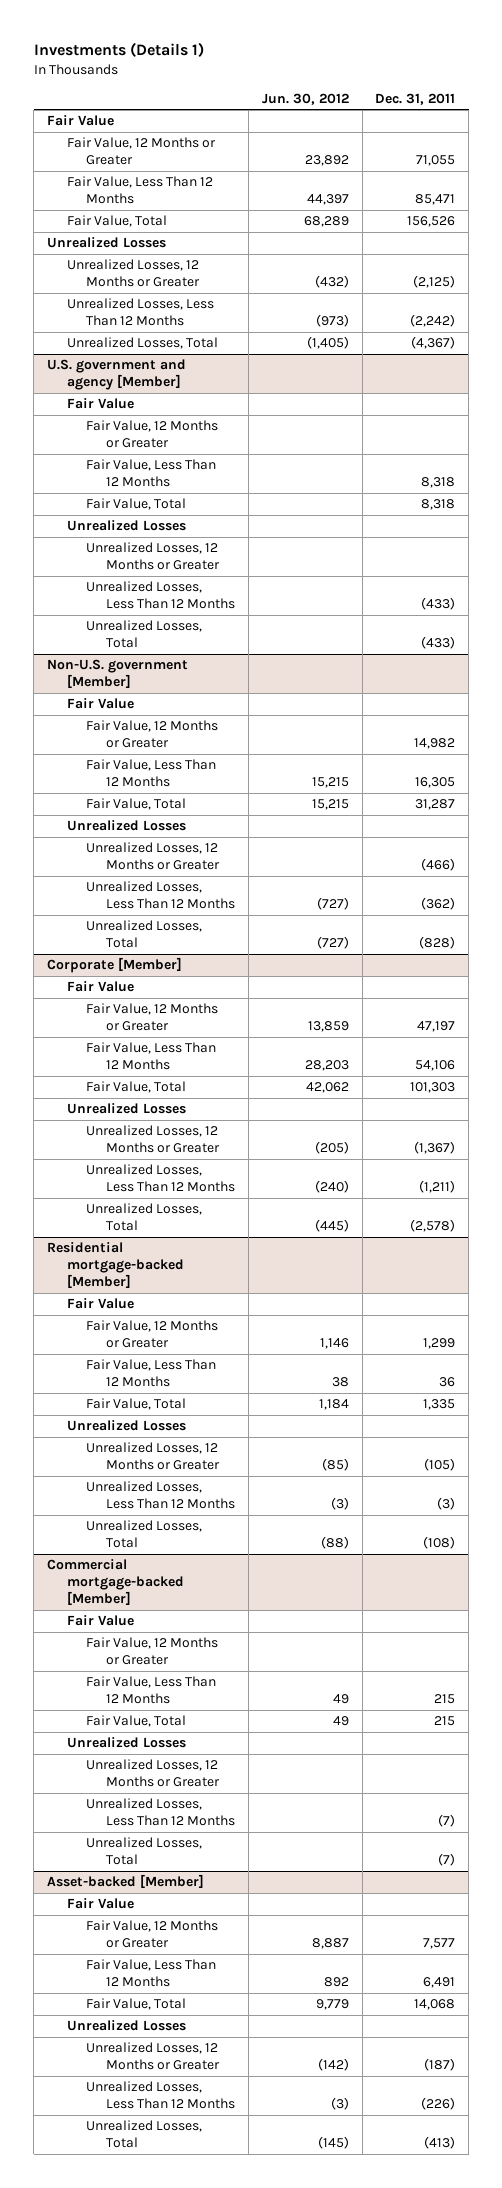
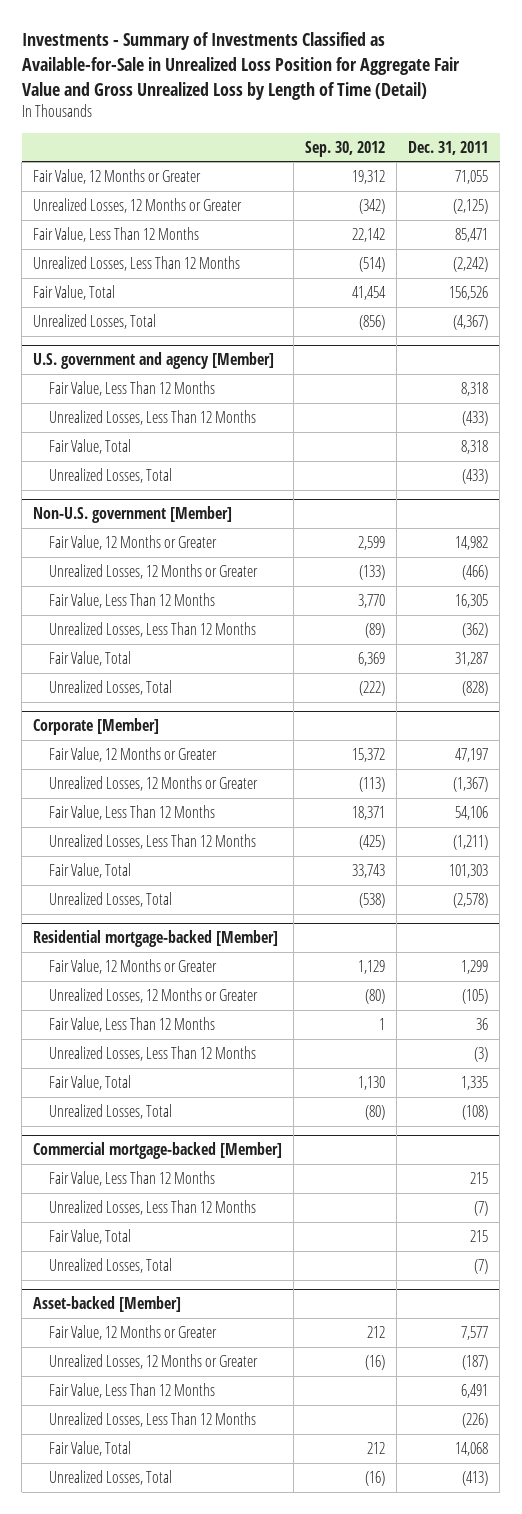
[33,42,204,58] Investments (Details 1) -> [21,32,460,100] Investments - Summary of Investments Classified as Available-for-Sale in Unrealized Loss Position for Aggregate Fair Value and Gross Unrealized Loss by Length of Time (Detail)
[261,92,349,105] Jun. 30, 2012 -> none
none -> [305,140,386,157] Sep. 30, 2012
[46,115,114,127] Fair Value -> none
[46,237,166,249] Unrealized Losses -> none
[66,176,213,205] Fair Value, Less Than 12 Months -> [33,226,200,242] Fair Value, Less Than 12 Months
[66,215,167,228] Fair Value, Total -> [33,284,116,300] Fair Value, Total
[66,398,134,410] Fair Value -> none
[86,420,219,449] Fair Value, 12 Months or Greater -> none
[66,520,186,532] Unrealized Losses -> none
[86,542,221,571] Unrealized Losses, 12 Months or Greater -> none
[86,498,187,511] Fair Value, Total -> [48,438,131,454] Fair Value, Total
[66,698,134,710] Fair Value -> none
[66,820,186,832] Unrealized Losses -> none
[86,759,217,788] Fair Value, Less Than 12 Months -> [48,592,215,608] Fair Value, Less Than 12 Months
[86,798,187,811] Fair Value, Total -> [48,650,131,666] Fair Value, Total
[66,981,134,993] Fair Value -> none
[66,1103,186,1115] Unrealized Losses -> none
[86,1042,217,1071] Fair Value, Less Than 12 Months -> [48,804,215,820] Fair Value, Less Than 12 Months
[86,1081,187,1094] Fair Value, Total -> [48,862,131,878] Fair Value, Total
[66,1298,134,1310] Fair Value -> none
[66,1420,186,1432] Unrealized Losses -> none
[86,1359,217,1388] Fair Value, Less Than 12 Months -> [48,1016,215,1032] Fair Value, Less Than 12 Months
[86,1398,187,1411] Fair Value, Total -> [48,1074,131,1090] Fair Value, Total
[66,1615,134,1627] Fair Value -> none
[86,1637,219,1666] Fair Value, 12 Months or Greater -> none
[66,1737,186,1749] Unrealized Losses -> none
[86,1759,221,1788] Unrealized Losses, 12 Months or Greater -> none
[86,1715,187,1728] Fair Value, Total -> [48,1228,131,1244] Fair Value, Total
[66,1898,134,1910] Fair Value -> none
[66,2020,186,2032] Unrealized Losses -> none
[86,1959,217,1988] Fair Value, Less Than 12 Months -> [48,1382,215,1398] Fair Value, Less Than 12 Months
[86,1998,187,2011] Fair Value, Total -> [48,1440,131,1456] Fair Value, Total

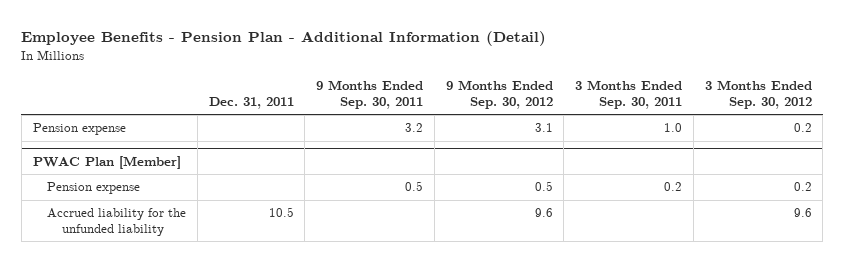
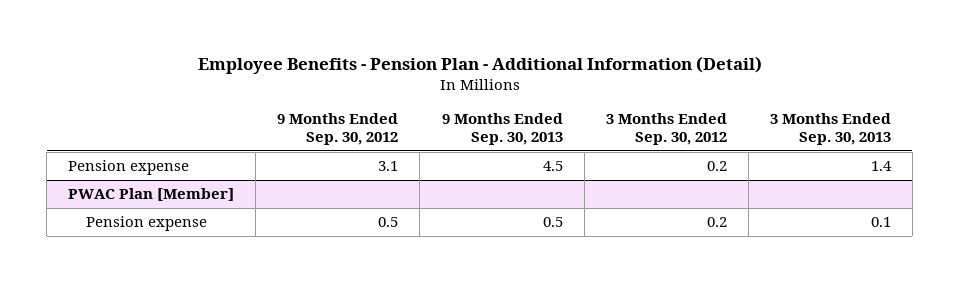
[208,96,294,109] Dec. 31, 2011 -> none
[316,80,424,109] 9 Months Ended Sep. 30, 2011 -> none
[575,80,683,109] 3 Months Ended Sep. 30, 2011 -> none
none -> [441,112,563,146] 9 Months Ended Sep. 30, 2013
none -> [769,112,891,146] 3 Months Ended Sep. 30, 2013
[47,208,187,236] Accrued liability for the unfunded liability -> none

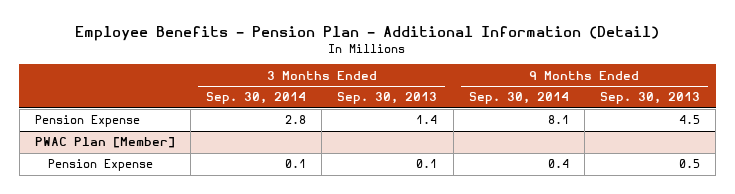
[277,112,399,146] 9 Months Ended Sep. 30, 2012 -> none
[605,112,727,146] 3 Months Ended Sep. 30, 2012 -> none
none -> [206,92,307,105] Sep. 30, 2014
none -> [468,92,569,105] Sep. 30, 2014
[68,160,190,176] Pension expense -> [34,115,140,128] Pension Expense
[85,216,207,232] Pension expense -> [47,159,153,172] Pension Expense

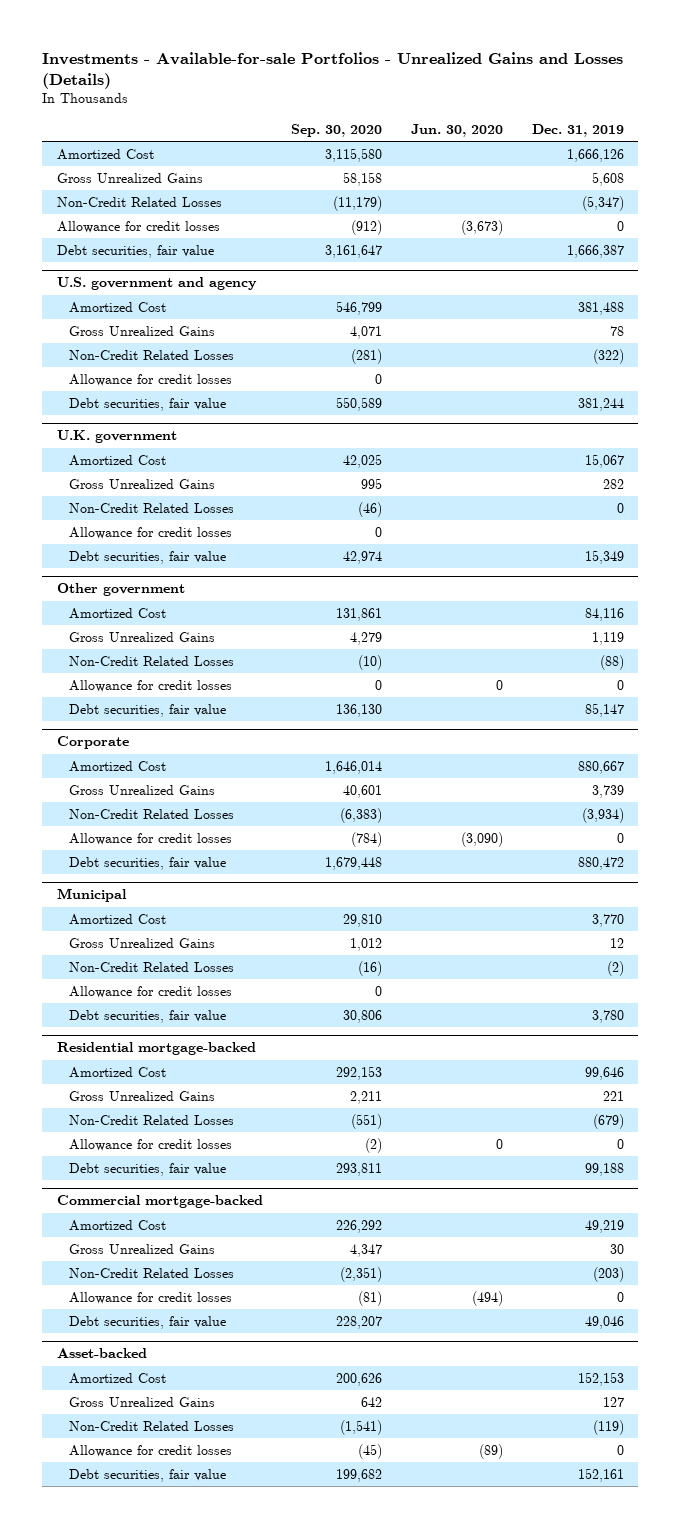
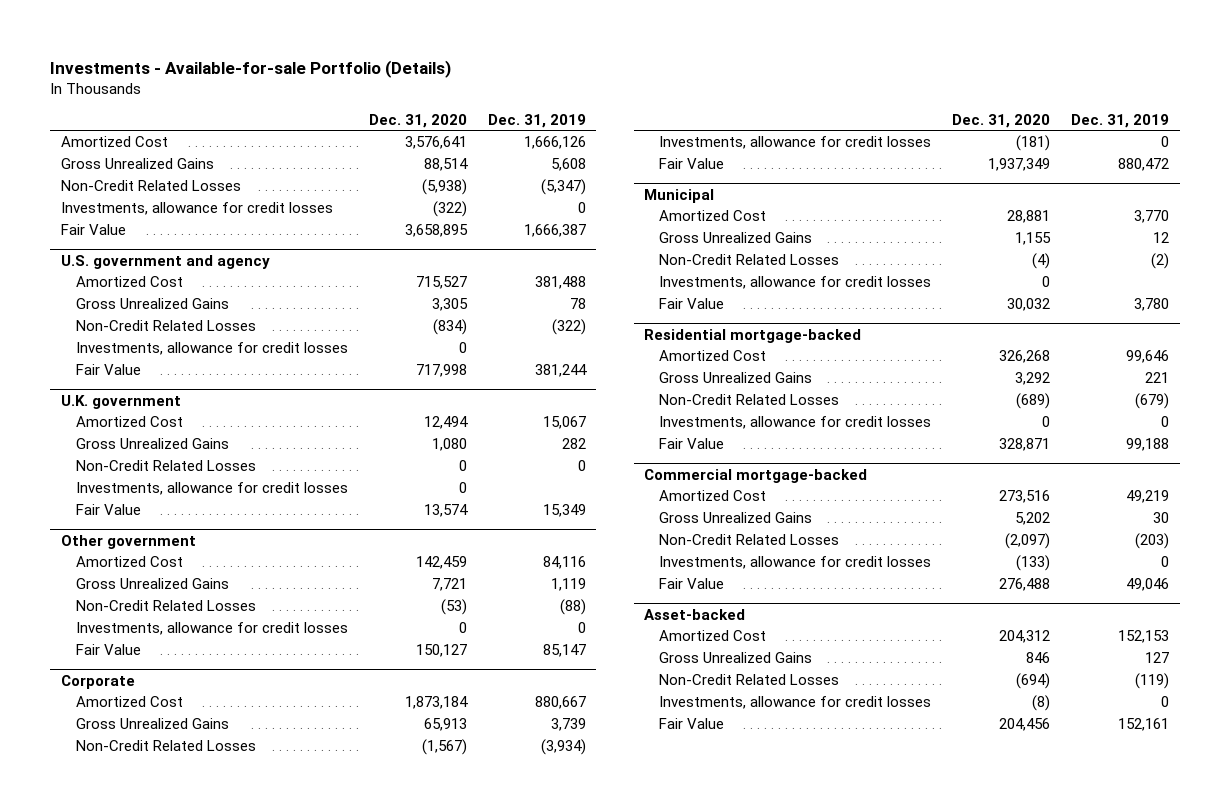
[42,51,624,89] Investments - Available-for-sale Portfolios - Unrealized Gains and Losses (Details) -> [50,59,452,78] Investments - Available-for-sale Portfolio (Details)
[291,123,383,137] Sep. 30, 2020 -> none
[411,123,504,137] Jun. 30, 2020 -> none
none -> [369,113,468,128] Dec. 31, 2020
[56,220,220,233] Allowance for credit losses -> [60,202,333,216] Investments, allowance for credit losses
[56,244,214,258] Debt securities, fair value -> [60,224,126,236] Fair Value
[69,373,233,386] Allowance for credit losses -> [76,342,349,356] Investments, allowance for credit losses
[69,397,227,411] Debt securities, fair value -> [76,364,142,376] Fair Value
[69,526,233,539] Allowance for credit losses -> [76,482,349,496] Investments, allowance for credit losses
[69,550,227,564] Debt securities, fair value -> [76,504,142,516] Fair Value
[69,679,233,692] Allowance for credit losses -> [76,622,349,636] Investments, allowance for credit losses
[69,703,227,717] Debt securities, fair value -> [76,644,142,656] Fair Value
[69,832,233,845] Allowance for credit losses -> [659,136,932,150] Investments, allowance for credit losses
[69,856,227,870] Debt securities, fair value -> [659,158,725,170] Fair Value
[69,985,233,998] Allowance for credit losses -> [659,276,932,290] Investments, allowance for credit losses
[69,1009,227,1023] Debt securities, fair value -> [659,298,725,310] Fair Value
[69,1138,233,1151] Allowance for credit losses -> [659,416,932,430] Investments, allowance for credit losses
[69,1162,227,1176] Debt securities, fair value -> [659,438,725,450] Fair Value
[69,1291,233,1304] Allowance for credit losses -> [659,556,932,570] Investments, allowance for credit losses
[69,1315,227,1329] Debt securities, fair value -> [659,578,725,590] Fair Value
[69,1444,233,1457] Allowance for credit losses -> [659,696,932,710] Investments, allowance for credit losses
[69,1468,227,1482] Debt securities, fair value -> [659,718,725,730] Fair Value

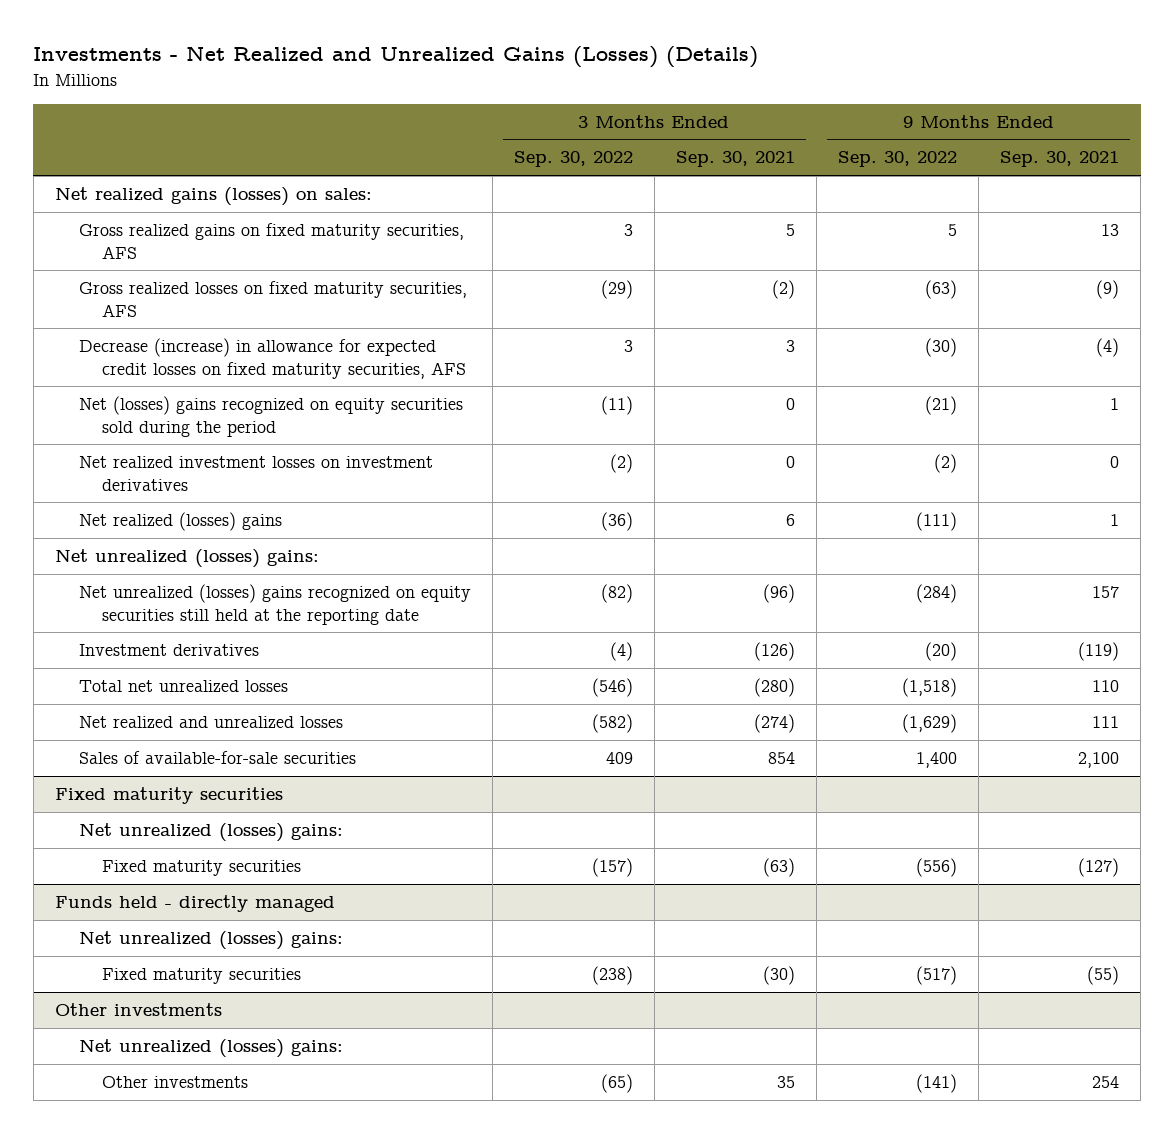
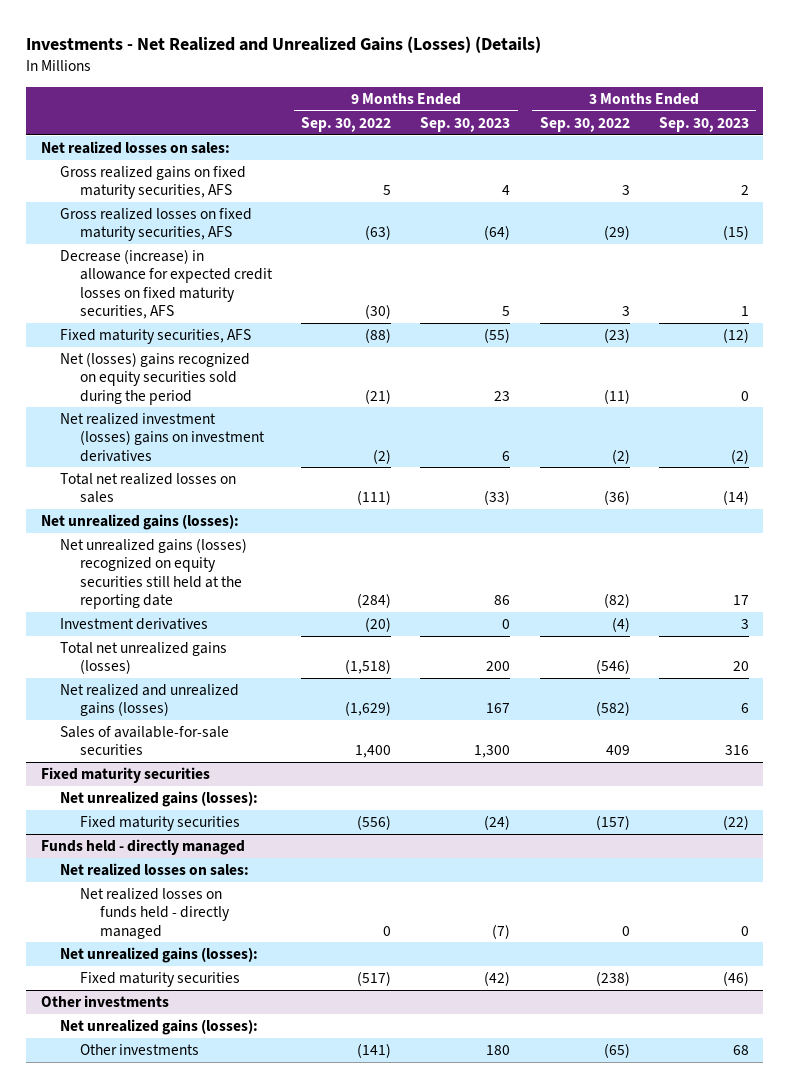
[675,151,795,168] Sep. 30, 2021 -> none
[1000,151,1120,168] Sep. 30, 2021 -> none
none -> [420,117,511,133] Sep. 30, 2023
none -> [658,117,749,133] Sep. 30, 2023
[55,187,373,207] Net realized gains (losses) on sales: -> [40,141,230,155] Net realized losses on sales:
none -> [60,329,252,345] Fixed maturity securities, AFS
[78,456,433,491] Net realized investment losses on investment derivatives -> [60,413,265,462] Net realized investment (losses) gains on investment derivatives
[78,512,282,532] Net realized (losses) gains -> [60,473,237,504] Total net realized losses on sales
[55,549,320,569] Net unrealized (losses) gains: -> [40,514,239,531] Net unrealized gains (losses):
[78,584,471,625] Net unrealized (losses) gains recognized on equity securities still held at the reporting date -> [60,538,248,609] Net unrealized gains (losses) recognized on equity securities still held at the reporting date
[78,680,288,693] Total net unrealized losses -> [60,642,228,675] Total net unrealized gains (losses)
[78,716,343,729] Net realized and unrealized losses -> [60,684,240,717] Net realized and unrealized gains (losses)
[78,823,343,843] Net unrealized (losses) gains: -> [60,791,259,808] Net unrealized gains (losses):
none -> [60,863,250,877] Net realized losses on sales:
none -> [79,888,230,939] Net realized losses on funds held - directly managed
[78,931,343,951] Net unrealized (losses) gains: -> [60,947,259,964] Net unrealized gains (losses):
[78,1039,343,1059] Net unrealized (losses) gains: -> [60,1019,259,1036] Net unrealized gains (losses):

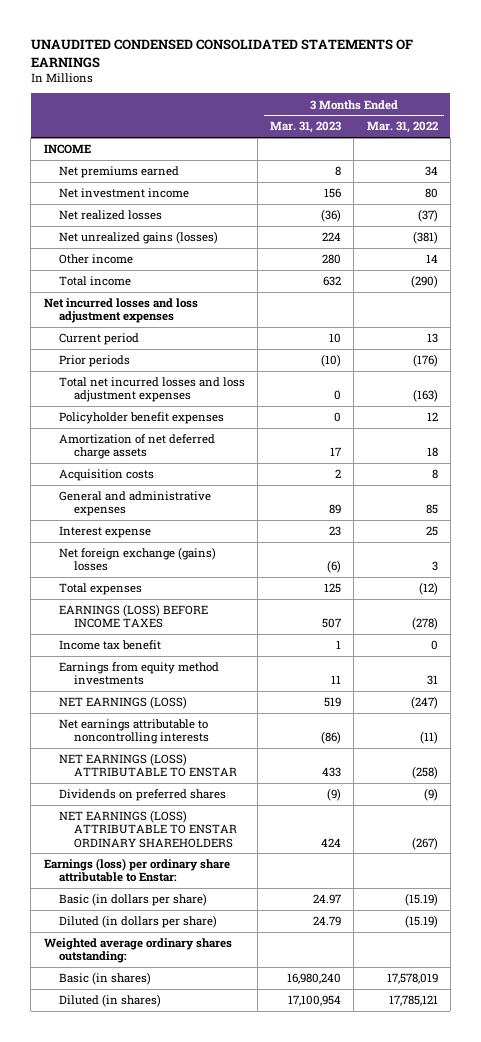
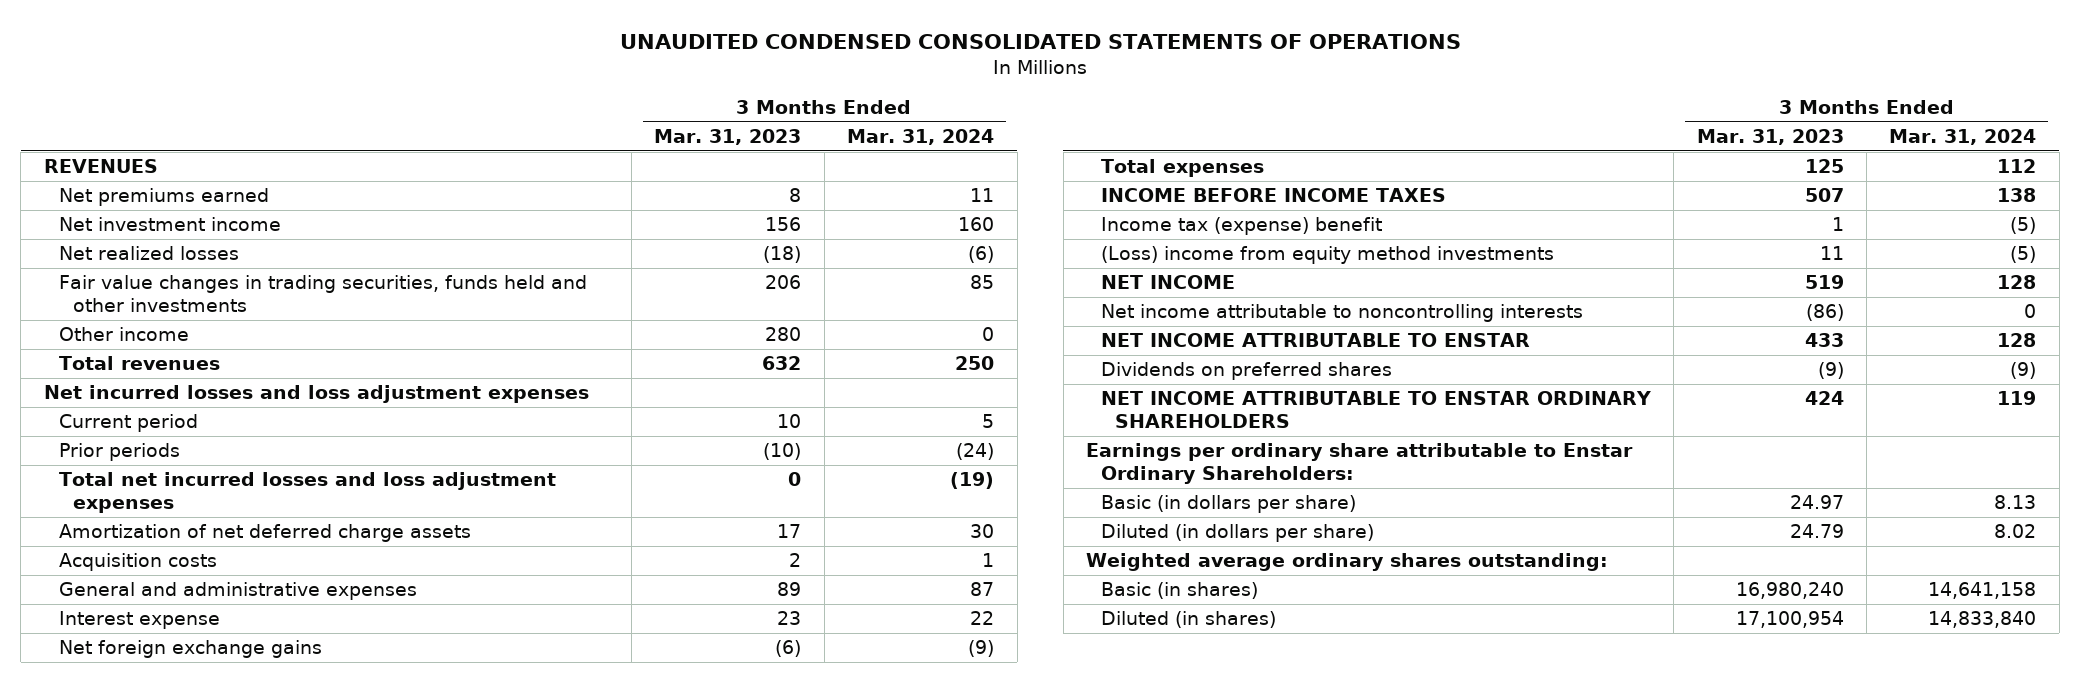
[30,38,413,68] UNAUDITED CONDENSED CONSOLIDATED STATEMENTS OF EARNINGS -> [620,34,1462,50] UNAUDITED CONDENSED CONSOLIDATED STATEMENTS OF OPERATIONS
[366,121,438,134] Mar. 31, 2022 -> none
none -> [847,128,995,145] Mar. 31, 2024
[43,144,91,155] INCOME -> [43,159,158,174] REVENUES
[58,231,218,245] Net unrealized gains (losses) -> none
[321,209,342,223] (36) -> [763,246,802,264] (18)
none -> [58,275,587,312] Fair value changes in trading securities, funds held and other investments
[58,276,131,287] Total income -> [58,356,220,371] Total revenues
[58,412,224,425] Policyholder benefit expenses -> none
[58,547,216,572] Net foreign exchange (gains) losses -> [58,640,322,659] Net foreign exchange gains
[58,604,208,629] EARNINGS (LOSS) BEFORE INCOME TAXES -> [1100,188,1446,203] INCOME BEFORE INCOME TAXES
[58,640,161,651] Income tax benefit -> [1100,217,1382,236] Income tax (expense) benefit
[58,662,219,686] Earnings from equity method investments -> [1100,246,1554,265] (Loss) income from equity method investments
[58,696,187,710] NET EARNINGS (LOSS) -> [1100,275,1235,290] NET INCOME
[58,719,209,745] Net earnings attributable to noncontrolling interests -> [1100,304,1583,323] Net income attributable to noncontrolling interests
[58,753,237,778] NET EARNINGS (LOSS) ATTRIBUTABLE TO ENSTAR -> [1100,333,1530,348] NET INCOME ATTRIBUTABLE TO ENSTAR
[58,810,237,848] NET EARNINGS (LOSS) ATTRIBUTABLE TO ENSTAR ORDINARY SHAREHOLDERS -> [1100,391,1651,428] NET INCOME ATTRIBUTABLE TO ENSTAR ORDINARY SHAREHOLDERS
[43,858,230,883] Earnings (loss) per ordinary share attributable to Enstar: -> [1086,443,1634,484] Earnings per ordinary share attributable to Enstar Ordinary Shareholders:

